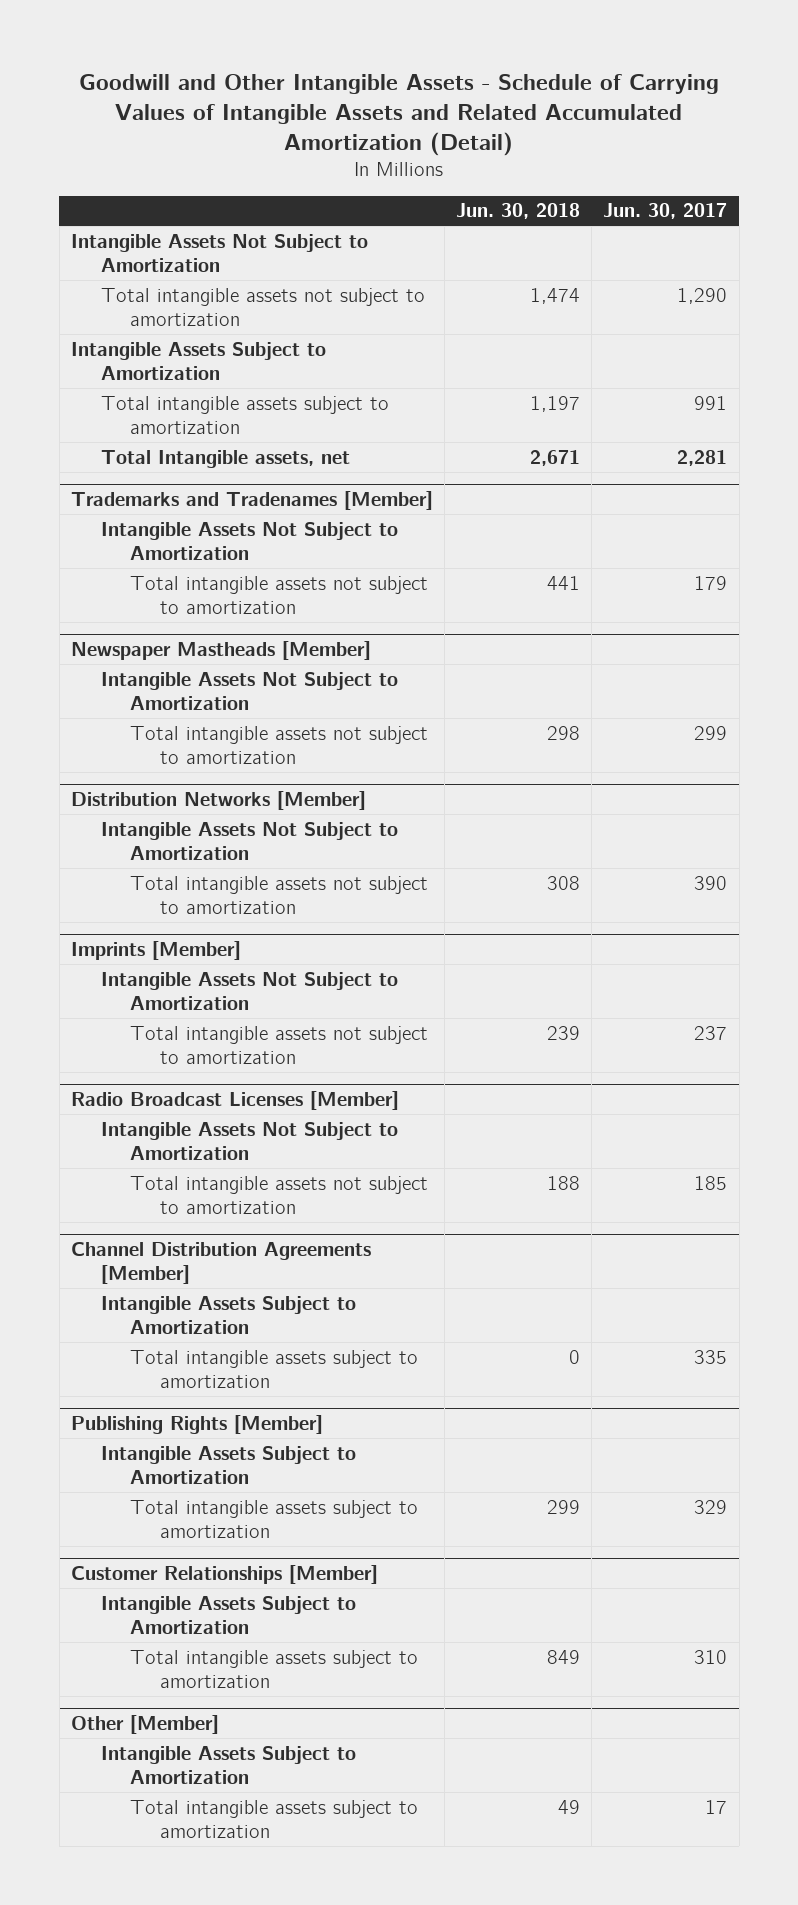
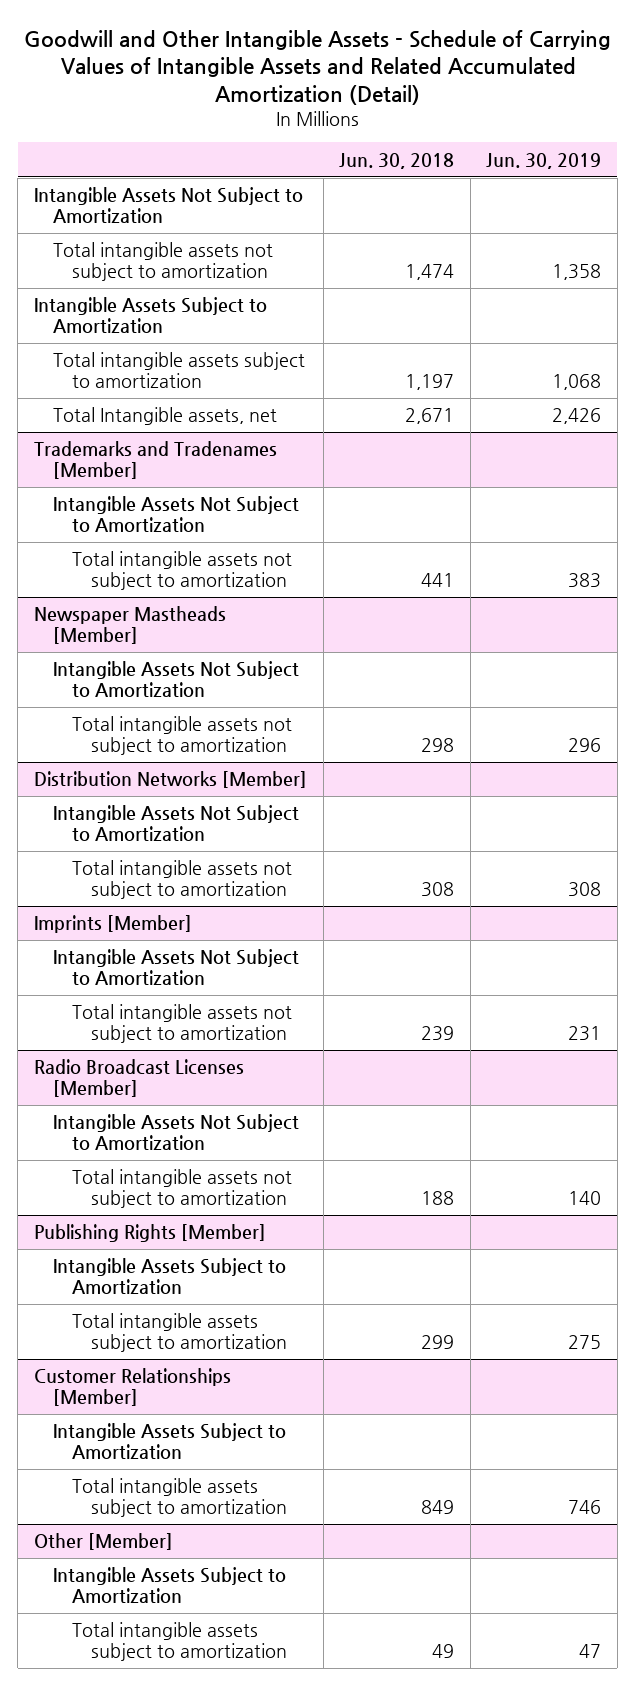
[603,203,728,220] Jun. 30, 2017 -> none
none -> [486,152,602,169] Jun. 30, 2019
[70,1241,371,1285] Channel Distribution Agreements [Member] -> none
[100,1295,356,1335] Intangible Assets Subject to Amortization -> none
[130,1349,419,1389] Total intangible assets subject to amortization -> none

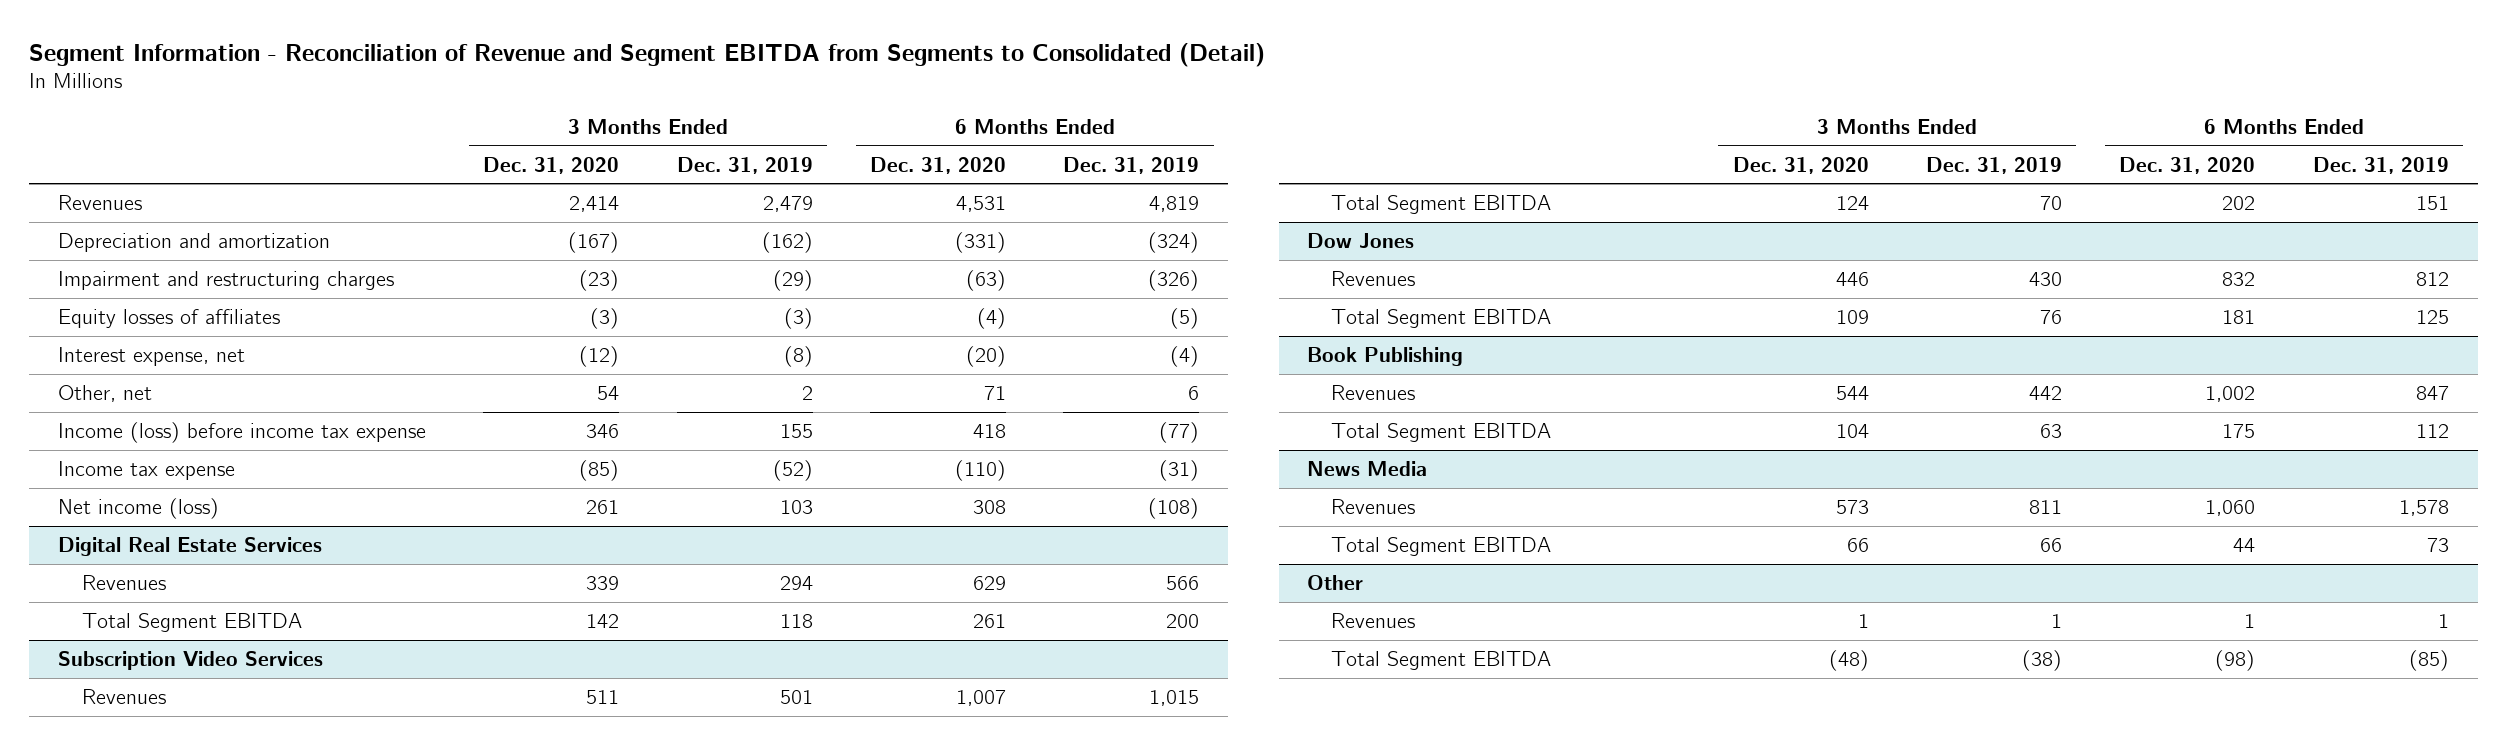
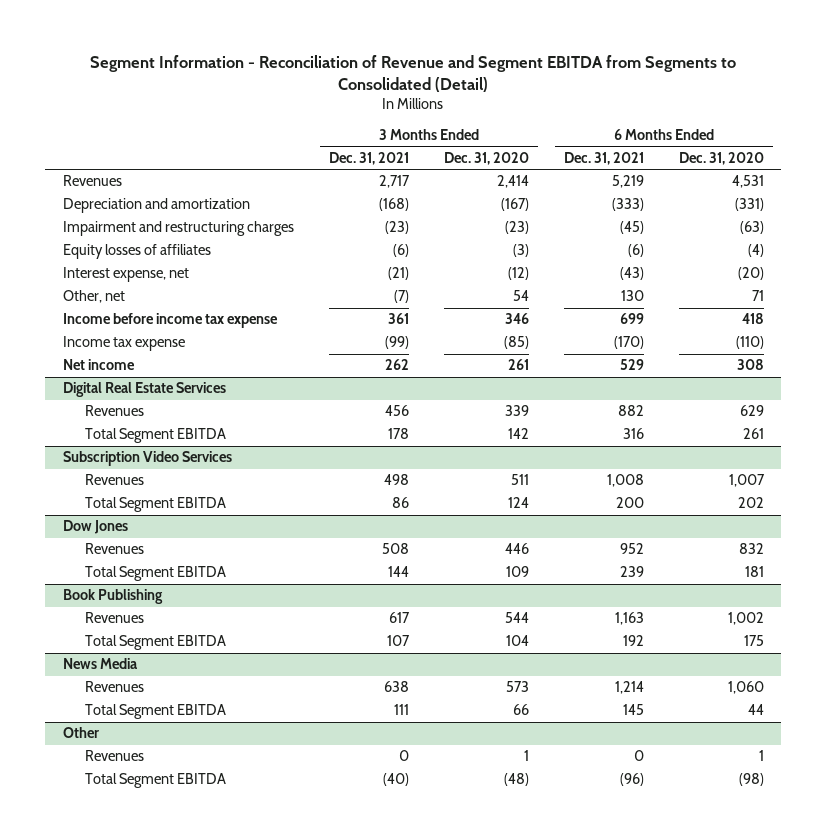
[676,156,813,174] Dec. 31, 2019 -> none
[1063,156,1200,174] Dec. 31, 2019 -> none
none -> [328,151,409,165] Dec. 31, 2021
none -> [563,151,644,165] Dec. 31, 2021
[57,421,426,443] Income (loss) before income tax expense -> [62,313,278,329] Income before income tax expense
[57,497,219,519] Net income (loss) -> [62,359,135,371] Net income

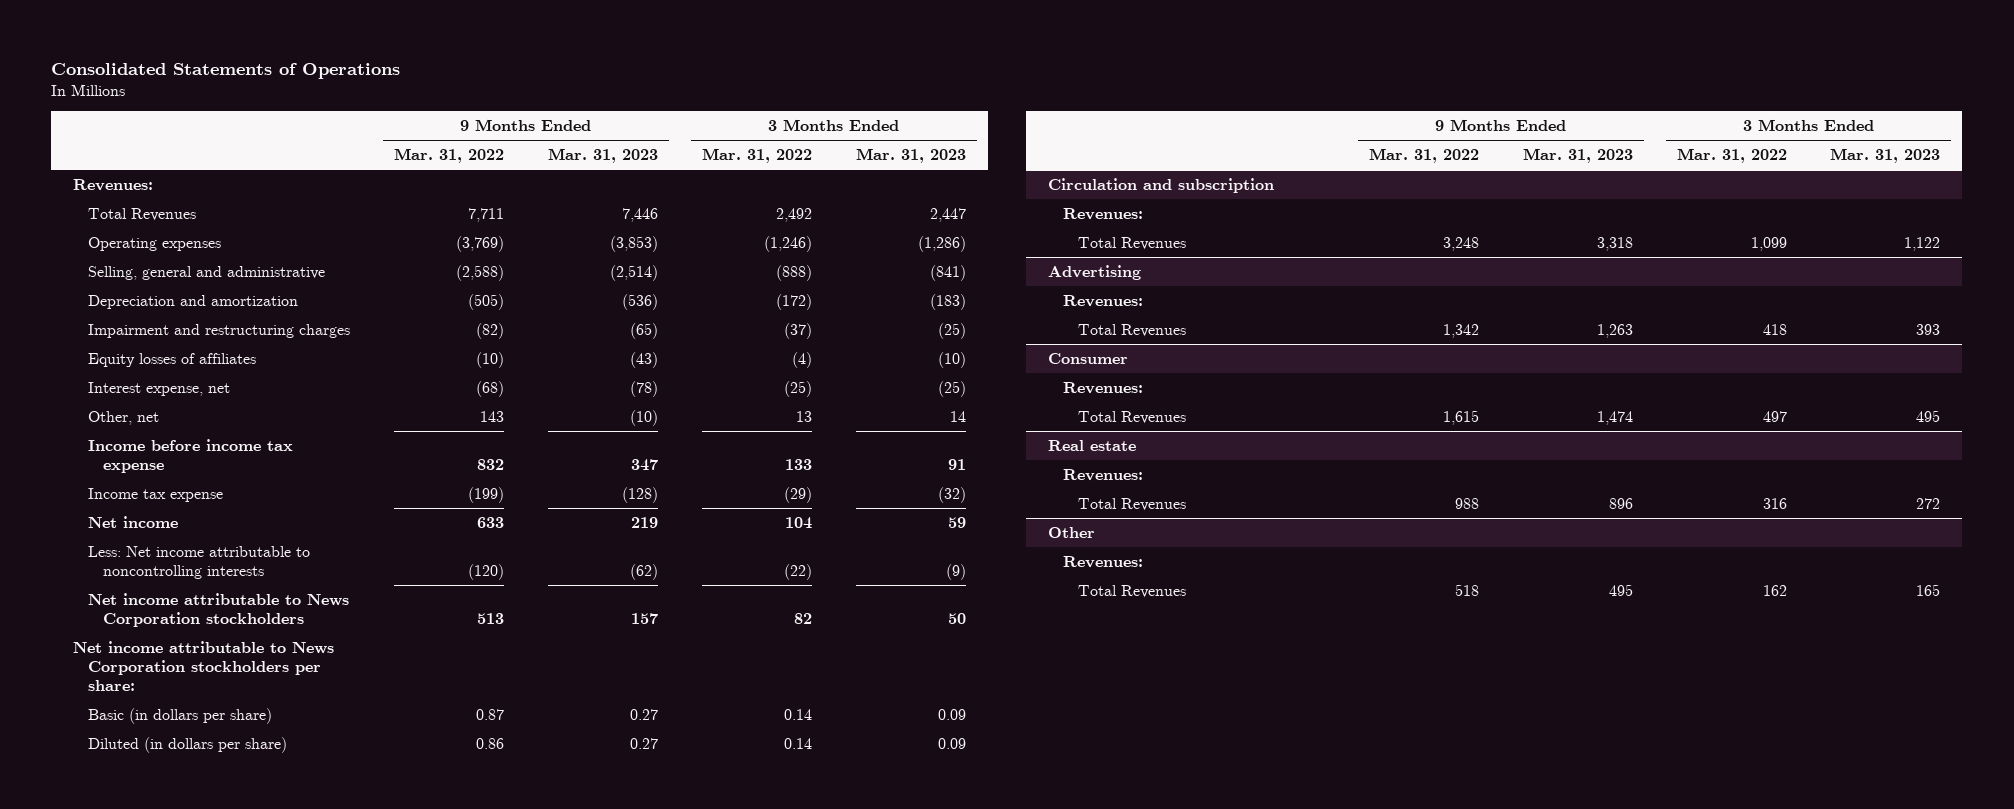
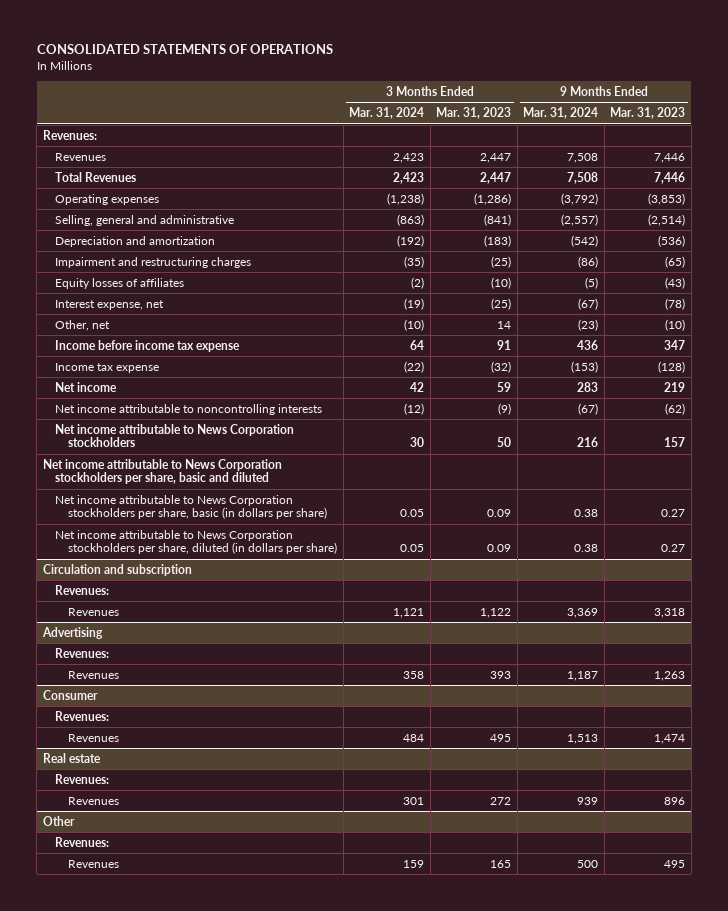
[51,63,401,80] Consolidated Statements of Operations -> [36,44,333,55] CONSOLIDATED STATEMENTS OF OPERATIONS
[394,148,505,164] Mar. 31, 2022 -> none
[701,148,812,164] Mar. 31, 2022 -> none
none -> [349,107,425,120] Mar. 31, 2024
none -> [523,107,599,120] Mar. 31, 2024
none -> [55,152,107,161] Revenues
[88,545,311,579] Less: Net income attributable to noncontrolling interests -> [55,403,323,415] Net income attributable to noncontrolling interests
[73,640,335,692] Net income attributable to News Corporation stockholders per share: -> [42,458,282,485] Net income attributable to News Corporation stockholders per share, basic and diluted
[88,707,273,724] Basic (in dollars per share) -> [55,494,328,520] Net income attributable to News Corporation stockholders per share, basic (in dollars per share)
[88,736,288,753] Diluted (in dollars per share) -> [55,529,338,555] Net income attributable to News Corporation stockholders per share, diluted (in dollars per share)
[1078,236,1187,250] Total Revenues -> [68,607,120,616] Revenues
[1078,323,1187,337] Total Revenues -> [68,670,120,679] Revenues
[1078,410,1187,424] Total Revenues -> [68,733,120,742] Revenues
[1078,497,1187,511] Total Revenues -> [68,796,120,805] Revenues
[1078,584,1187,598] Total Revenues -> [68,859,120,868] Revenues

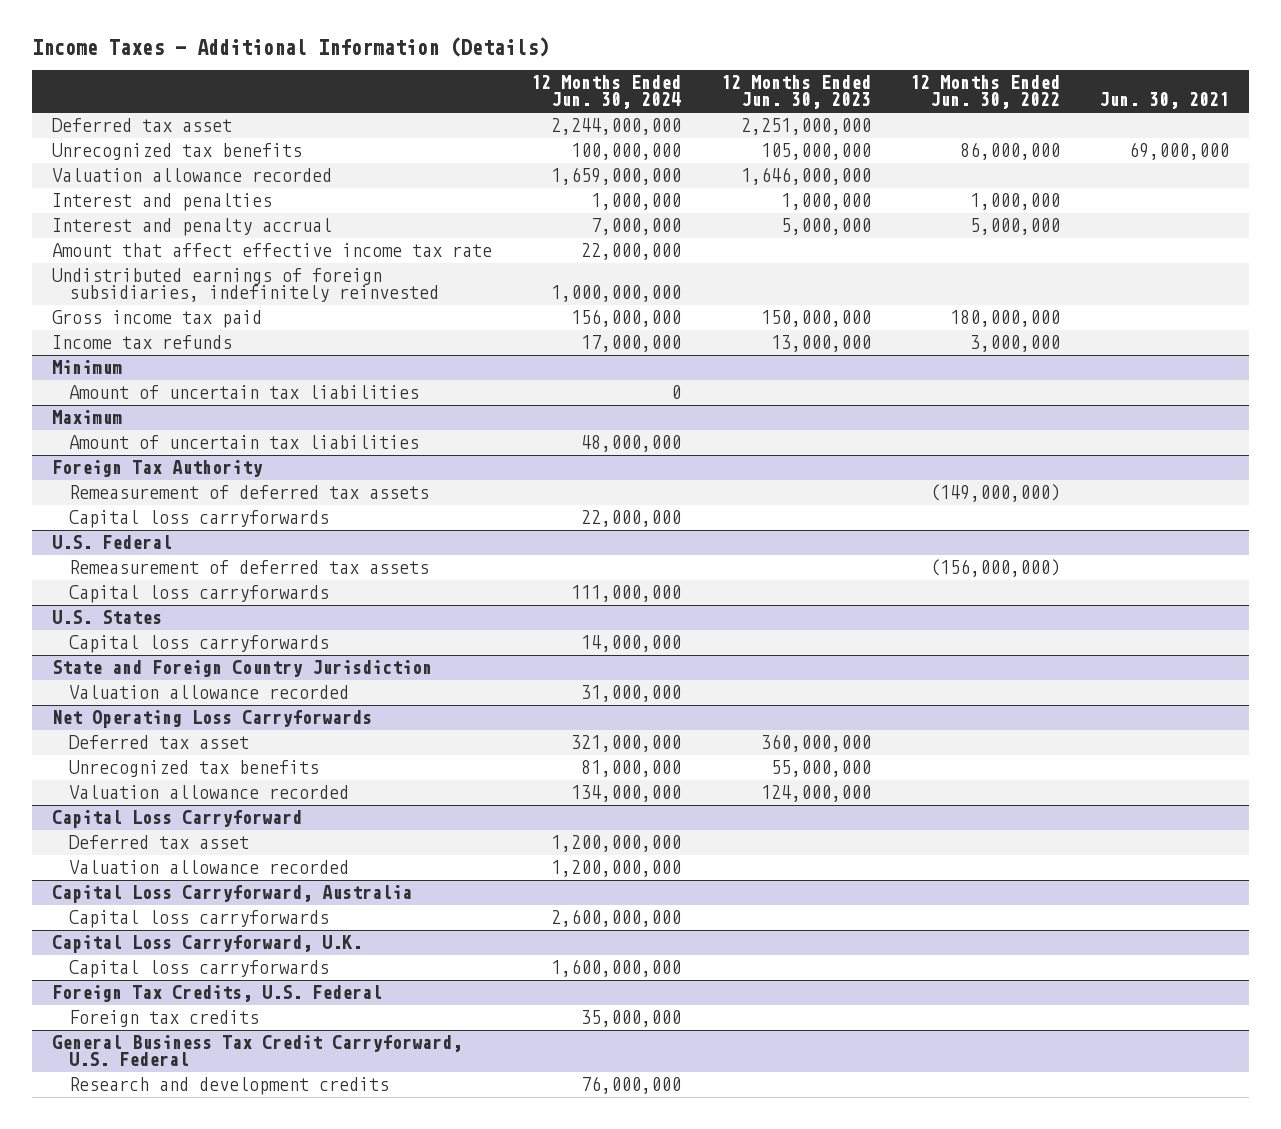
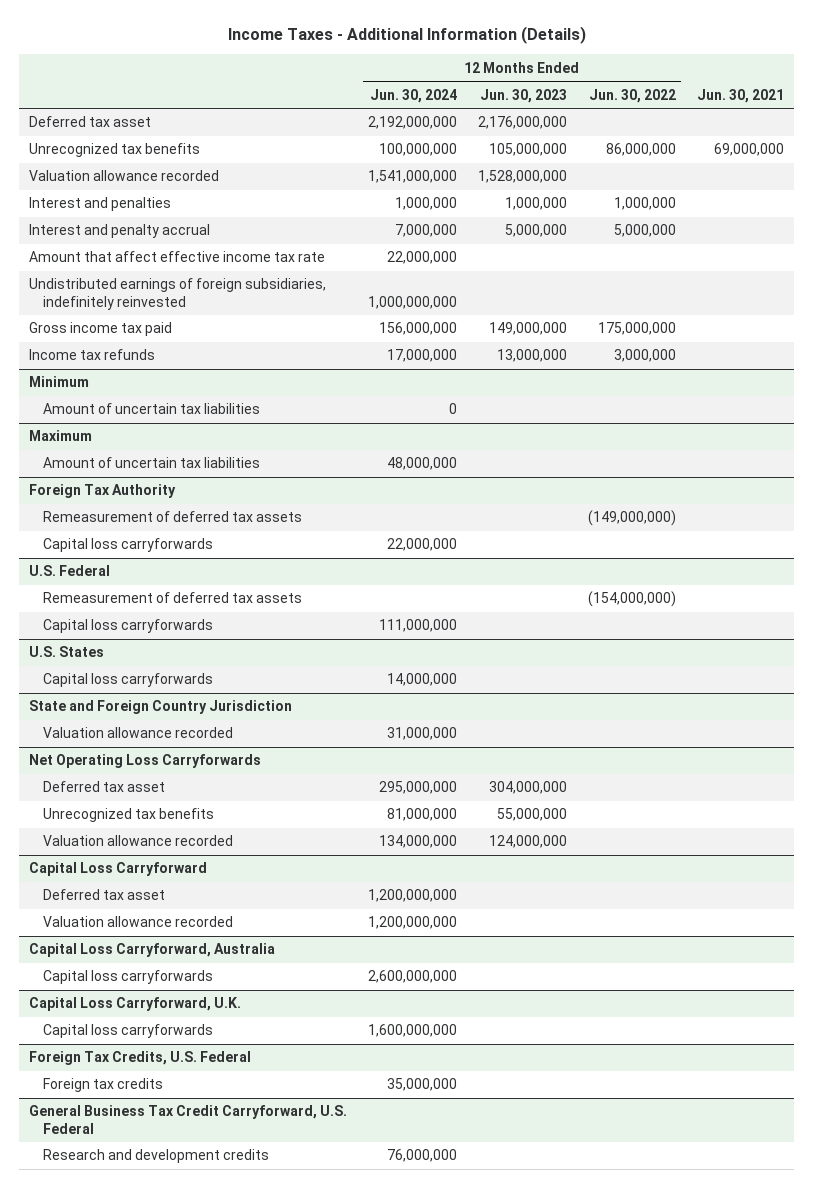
[551,118,682,136] 2,244,000,000 -> [368,116,458,130] 2,192,000,000
[740,118,871,136] 2,251,000,000 -> [478,116,568,130] 2,176,000,000
[551,167,682,186] 1,659,000,000 -> [368,170,458,184] 1,541,000,000
[740,167,871,186] 1,646,000,000 -> [478,170,568,184] 1,528,000,000
[760,310,871,328] 150,000,000 -> [489,322,568,336] 149,000,000
[949,310,1060,328] 180,000,000 -> [597,322,676,336] 175,000,000
[929,559,1060,578] (156,000,000) -> [587,591,676,608] (154,000,000)
[571,735,682,753] 321,000,000 -> [379,781,458,795] 295,000,000
[760,734,871,753] 360,000,000 -> [489,781,568,795] 304,000,000

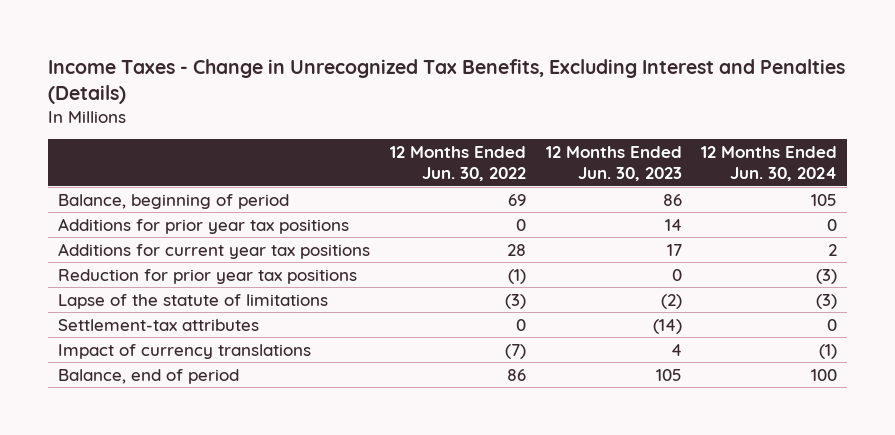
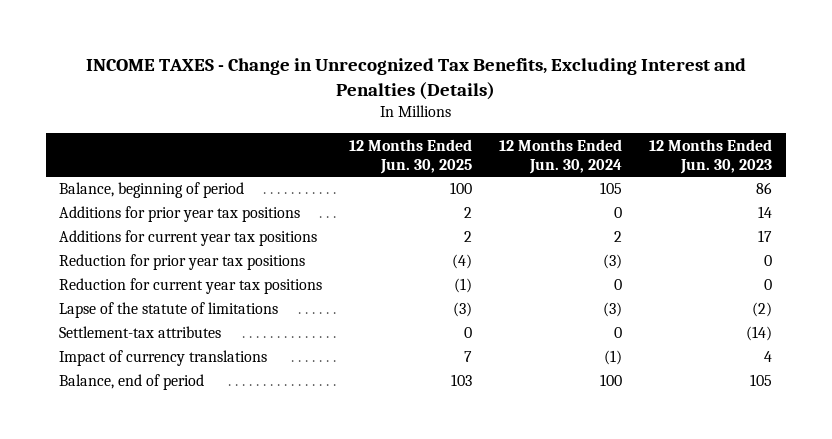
[47,58,845,104] Income Taxes - Change in Unrecognized Tax Benefits, Excluding Interest and Penalties (Details) -> [85,57,746,100] INCOME TAXES - Change in Unrecognized Tax Benefits, Excluding Interest and Penalties (Details)
[389,146,526,181] 12 Months Ended Jun. 30, 2022 -> none
none -> [349,138,473,174] 12 Months Ended Jun. 30, 2025
none -> [59,278,323,295] Reduction for current year tax positions

